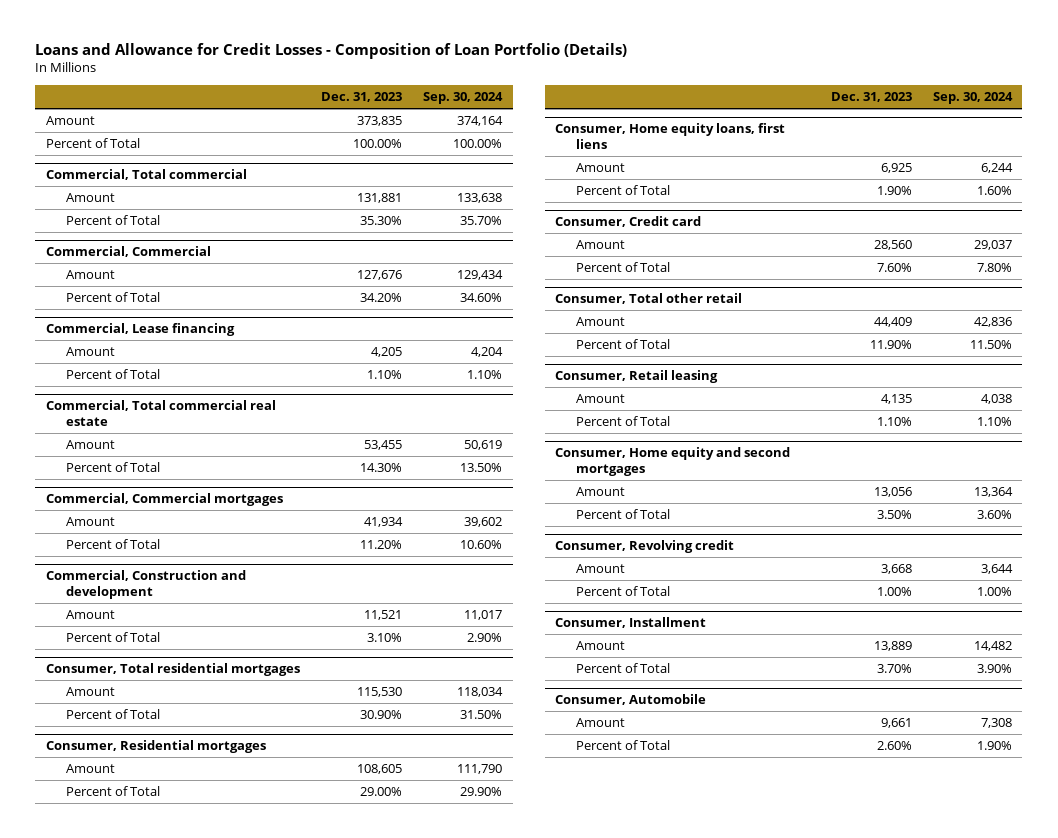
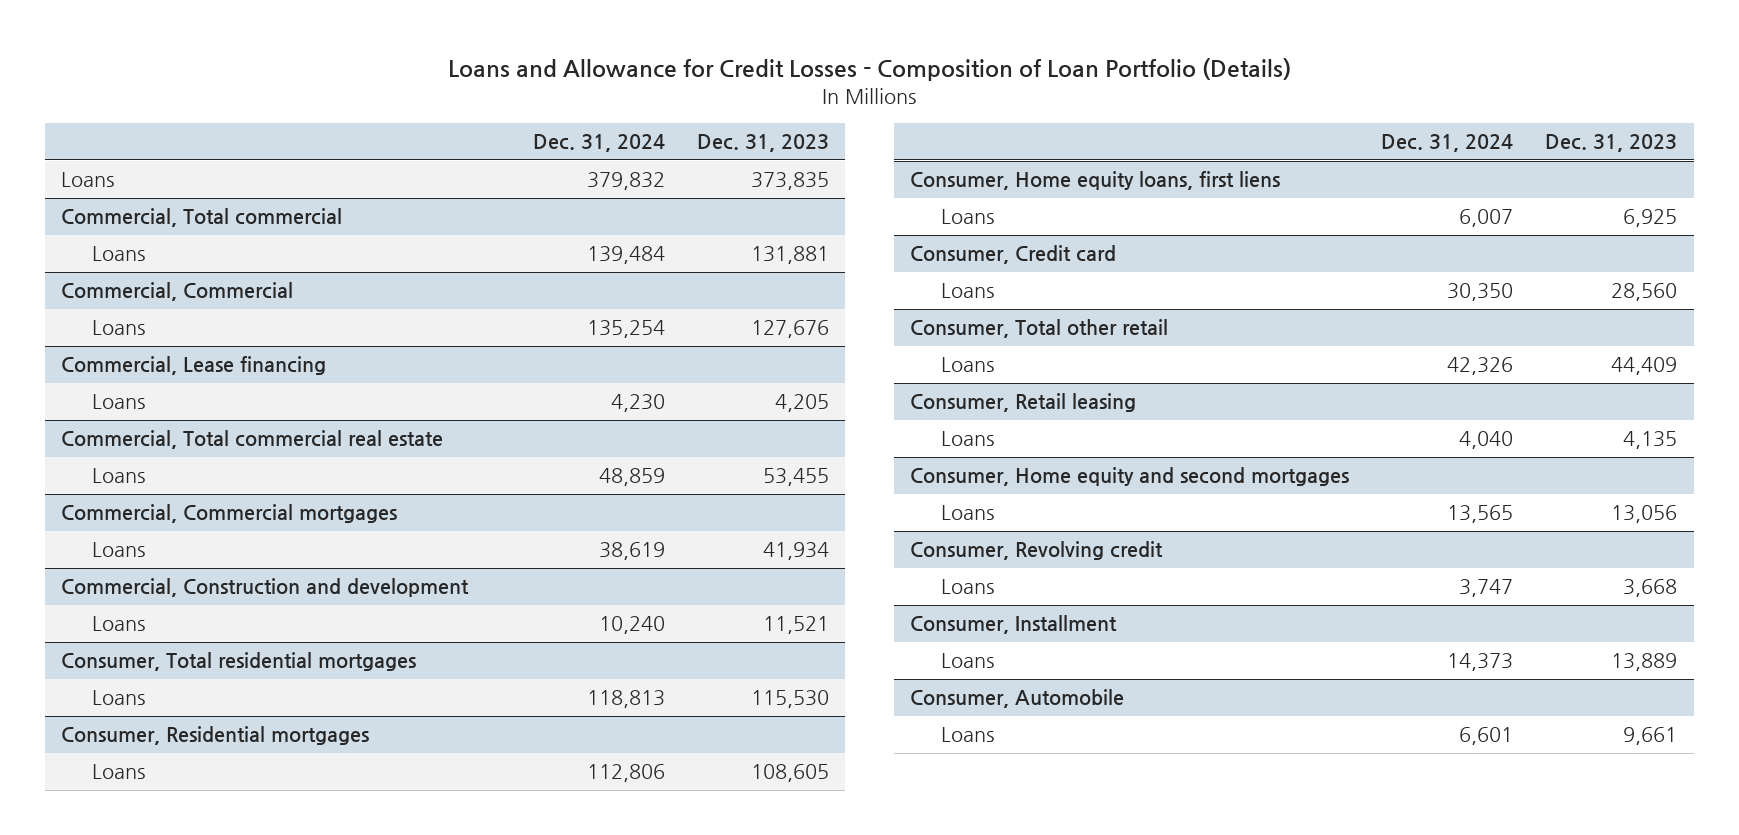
[423,92,504,105] Sep. 30, 2024 -> none
none -> [532,134,665,153] Dec. 31, 2024
[45,137,140,148] Percent of Total -> none
[45,115,95,125] Amount -> [61,172,115,188] Loans
[66,214,161,225] Percent of Total -> none
[66,192,116,202] Amount -> [92,246,146,262] Loans
[66,291,161,302] Percent of Total -> none
[66,269,116,279] Amount -> [92,320,146,336] Loans
[66,368,161,379] Percent of Total -> none
[66,346,116,356] Amount -> [92,394,146,410] Loans
[66,461,161,472] Percent of Total -> none
[66,439,116,449] Amount -> [92,468,146,484] Loans
[66,538,161,549] Percent of Total -> none
[66,516,116,526] Amount -> [92,542,146,558] Loans
[66,631,161,642] Percent of Total -> none
[66,609,116,619] Amount -> [92,616,146,632] Loans
[66,708,161,719] Percent of Total -> none
[66,686,116,696] Amount -> [92,690,146,706] Loans
[66,785,161,796] Percent of Total -> none
[66,763,116,773] Amount -> [92,764,146,780] Loans
[575,184,670,195] Percent of Total -> none
[575,162,625,172] Amount -> [941,209,995,225] Loans
[575,261,670,272] Percent of Total -> none
[575,239,625,249] Amount -> [941,283,995,299] Loans
[575,338,670,349] Percent of Total -> none
[575,316,625,326] Amount -> [941,357,995,373] Loans
[575,415,670,426] Percent of Total -> none
[575,393,625,403] Amount -> [941,431,995,447] Loans
[575,508,670,519] Percent of Total -> none
[575,486,625,496] Amount -> [941,505,995,521] Loans
[575,585,670,596] Percent of Total -> none
[575,563,625,573] Amount -> [941,579,995,595] Loans
[575,662,670,673] Percent of Total -> none
[575,640,625,650] Amount -> [941,653,995,669] Loans
[575,739,670,750] Percent of Total -> none
[575,717,625,727] Amount -> [941,727,995,743] Loans

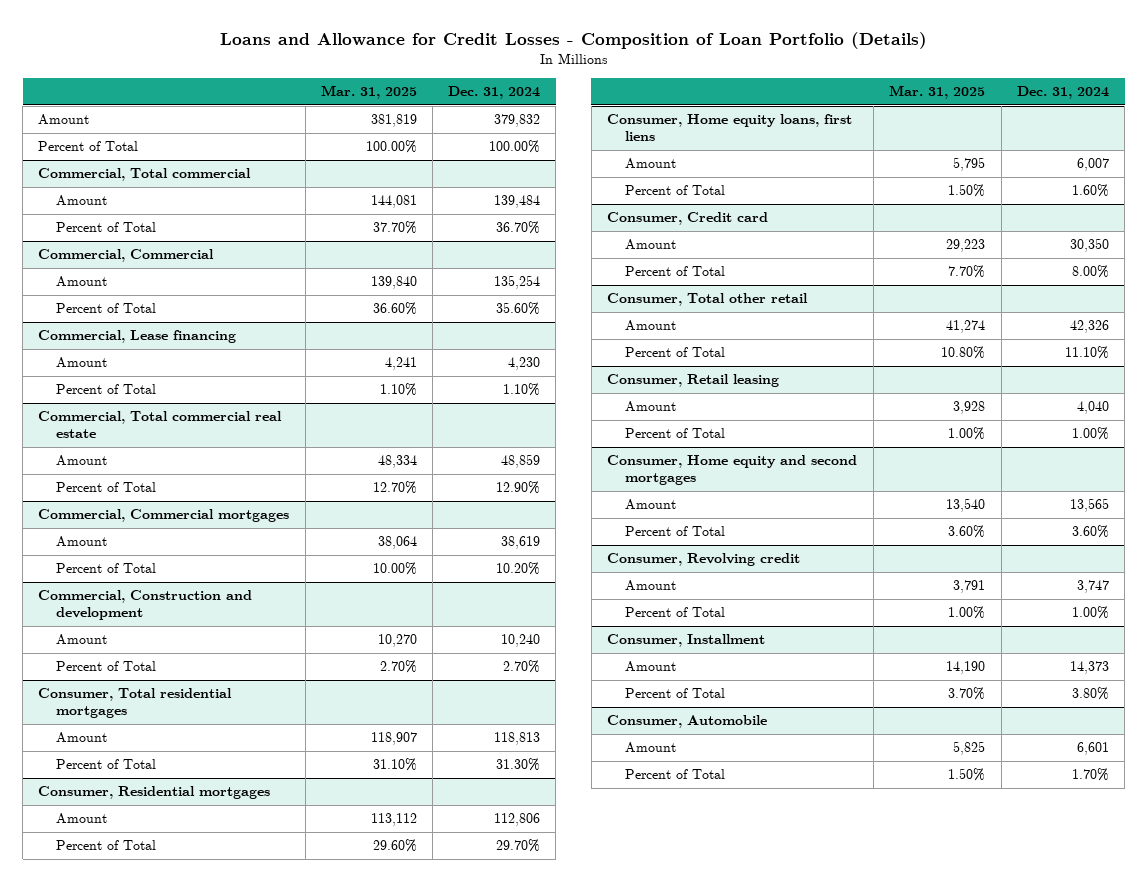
[696,134,829,153] Dec. 31, 2023 -> none
none -> [320,85,417,100] Mar. 31, 2025
[61,172,115,188] Loans -> [38,114,90,126] Amount
none -> [38,141,139,152] Percent of Total
[92,246,146,262] Loans -> [56,195,108,207] Amount
none -> [56,222,157,233] Percent of Total
[92,320,146,336] Loans -> [56,276,108,288] Amount
none -> [56,303,157,314] Percent of Total
[92,394,146,410] Loans -> [56,357,108,369] Amount
none -> [56,384,157,395] Percent of Total
[92,468,146,484] Loans -> [56,455,108,467] Amount
none -> [56,482,157,493] Percent of Total
[92,542,146,558] Loans -> [56,536,108,548] Amount
none -> [56,563,157,574] Percent of Total
[92,616,146,632] Loans -> [56,634,108,646] Amount
none -> [56,661,157,672] Percent of Total
[92,690,146,706] Loans -> [56,732,108,744] Amount
none -> [56,759,157,770] Percent of Total
[92,764,146,780] Loans -> [56,813,108,825] Amount
none -> [56,840,157,851] Percent of Total
[941,209,995,225] Loans -> [625,158,677,170] Amount
none -> [625,185,726,196] Percent of Total
[941,283,995,299] Loans -> [625,239,677,251] Amount
none -> [625,266,726,277] Percent of Total
[941,357,995,373] Loans -> [625,320,677,332] Amount
none -> [625,347,726,358] Percent of Total
[941,431,995,447] Loans -> [625,401,677,413] Amount
none -> [625,428,726,439] Percent of Total
[941,505,995,521] Loans -> [625,499,677,511] Amount
none -> [625,526,726,537] Percent of Total
[941,579,995,595] Loans -> [625,580,677,592] Amount
none -> [625,607,726,618] Percent of Total
[941,653,995,669] Loans -> [625,661,677,673] Amount
none -> [625,688,726,699] Percent of Total
[941,727,995,743] Loans -> [625,742,677,754] Amount
none -> [625,769,726,780] Percent of Total

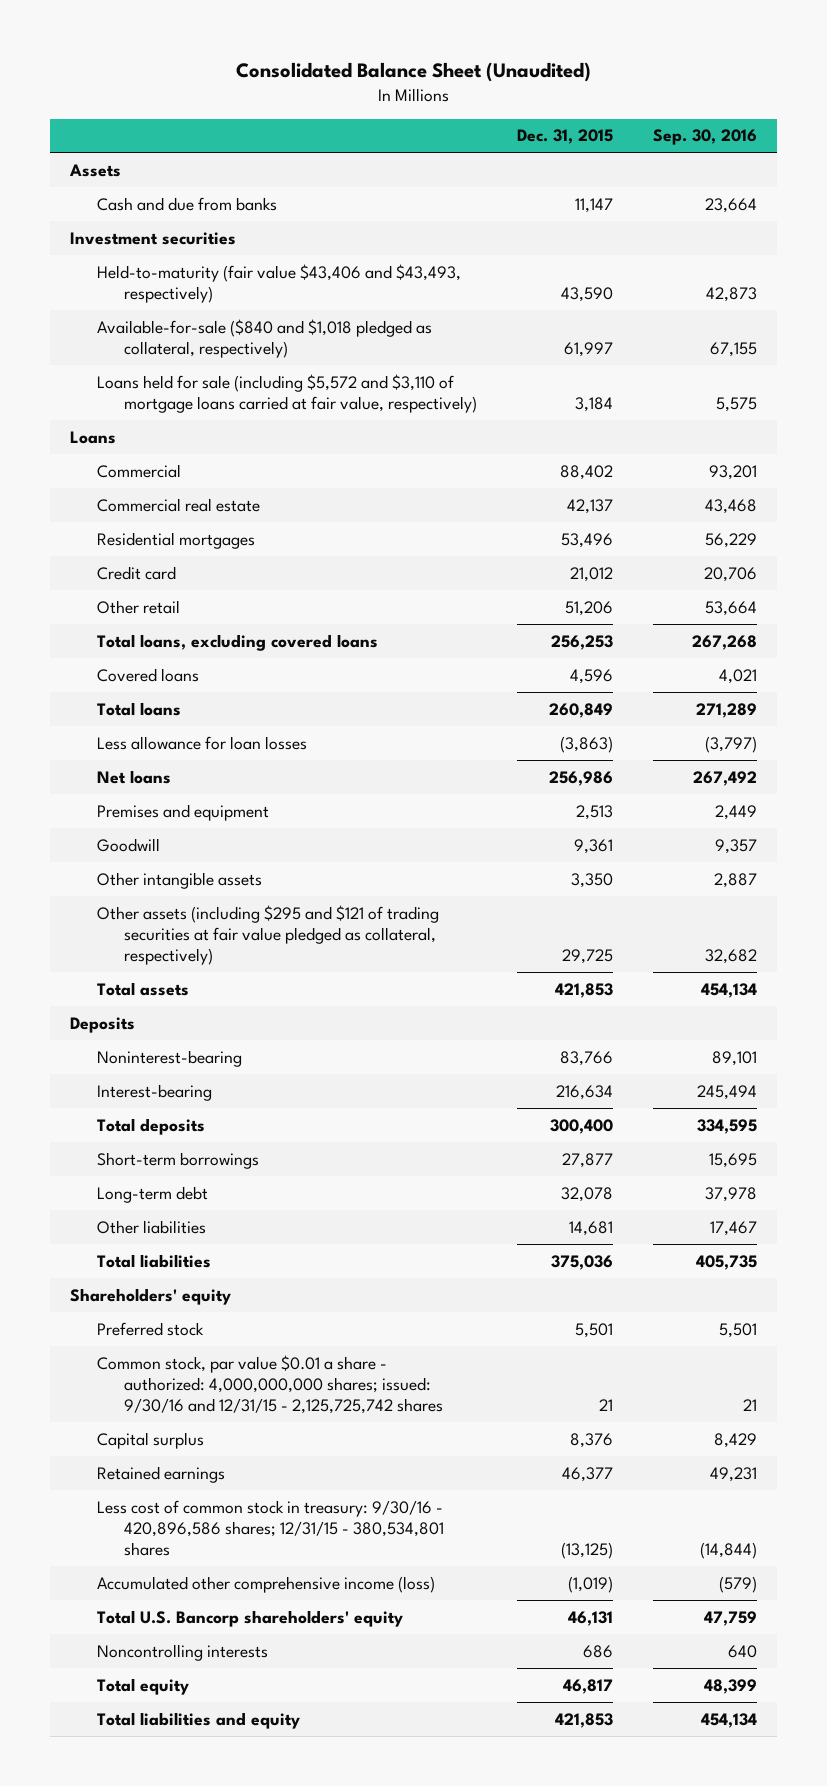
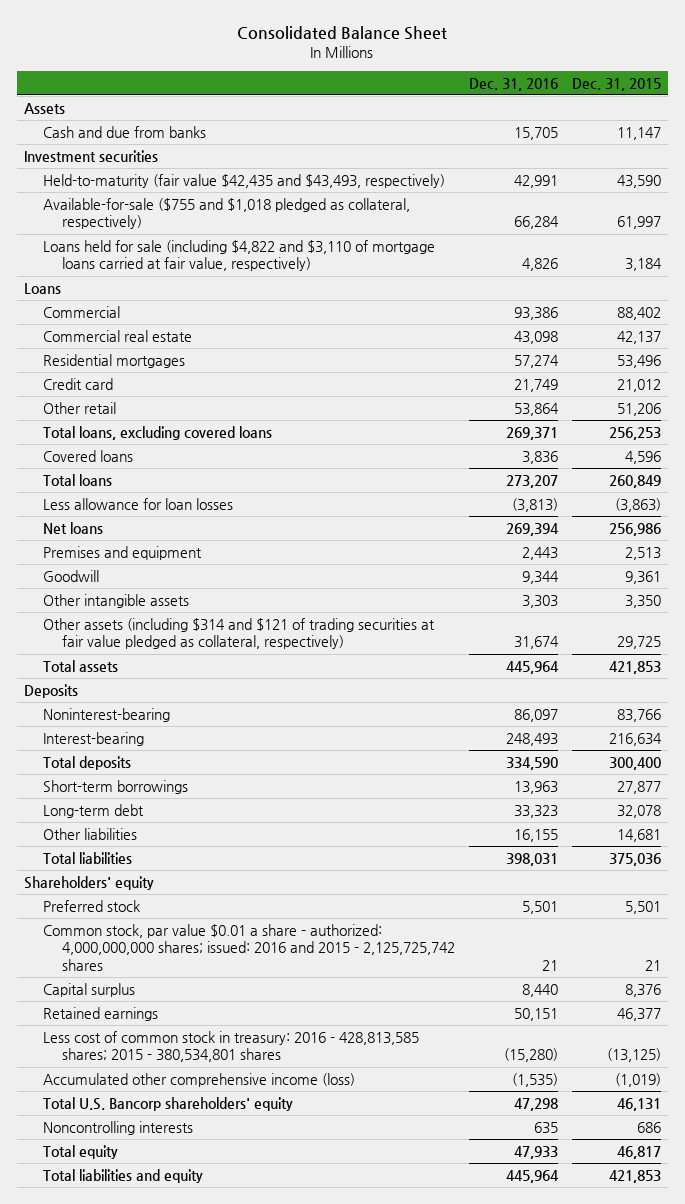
[235,62,591,83] Consolidated Balance Sheet (Unaudited) -> [237,26,448,41] Consolidated Balance Sheet
[653,129,758,146] Sep. 30, 2016 -> none
none -> [469,77,559,91] Dec. 31, 2016
[97,263,462,303] Held-to-maturity (fair value $43,406 and $43,493, respectively) -> [42,173,445,188] Held-to-maturity (fair value $42,435 and $43,493, respectively)
[97,318,433,358] Available-for-sale ($840 and $1,018 pledged as collateral, respectively) -> [42,197,410,230] Available-for-sale ($755 and $1,018 pledged as collateral, respectively)
[97,373,478,413] Loans held for sale (including $5,572 and $3,110 of mortgage loans carried at fair value, respectively) -> [42,239,435,272] Loans held for sale (including $4,822 and $3,110 of mortgage loans carried at fair value, respectively)
[97,904,440,965] Other assets (including $295 and $121 of trading securities at fair value pledged as collateral, respectively) -> [42,617,435,650] Other assets (including $314 and $121 of trading securities at fair value pledged as collateral, respectively)
[97,1354,444,1414] Common stock, par value $0.01 a share - authorized: 4,000,000,000 shares; issued: 9/30/16 and 12/31/15 - 2,125,725,742 shares -> [42,923,456,971] Common stock, par value $0.01 a share - authorized: 4,000,000,000 shares; issued: 2016 and 2015 - 2,125,725,742 shares
[97,1499,445,1556] Less cost of common stock in treasury: 9/30/16 - 420,896,586 shares; 12/31/15 - 380,534,801 shares -> [42,1030,419,1063] Less cost of common stock in treasury: 2016 - 428,813,585 shares; 2015 - 380,534,801 shares

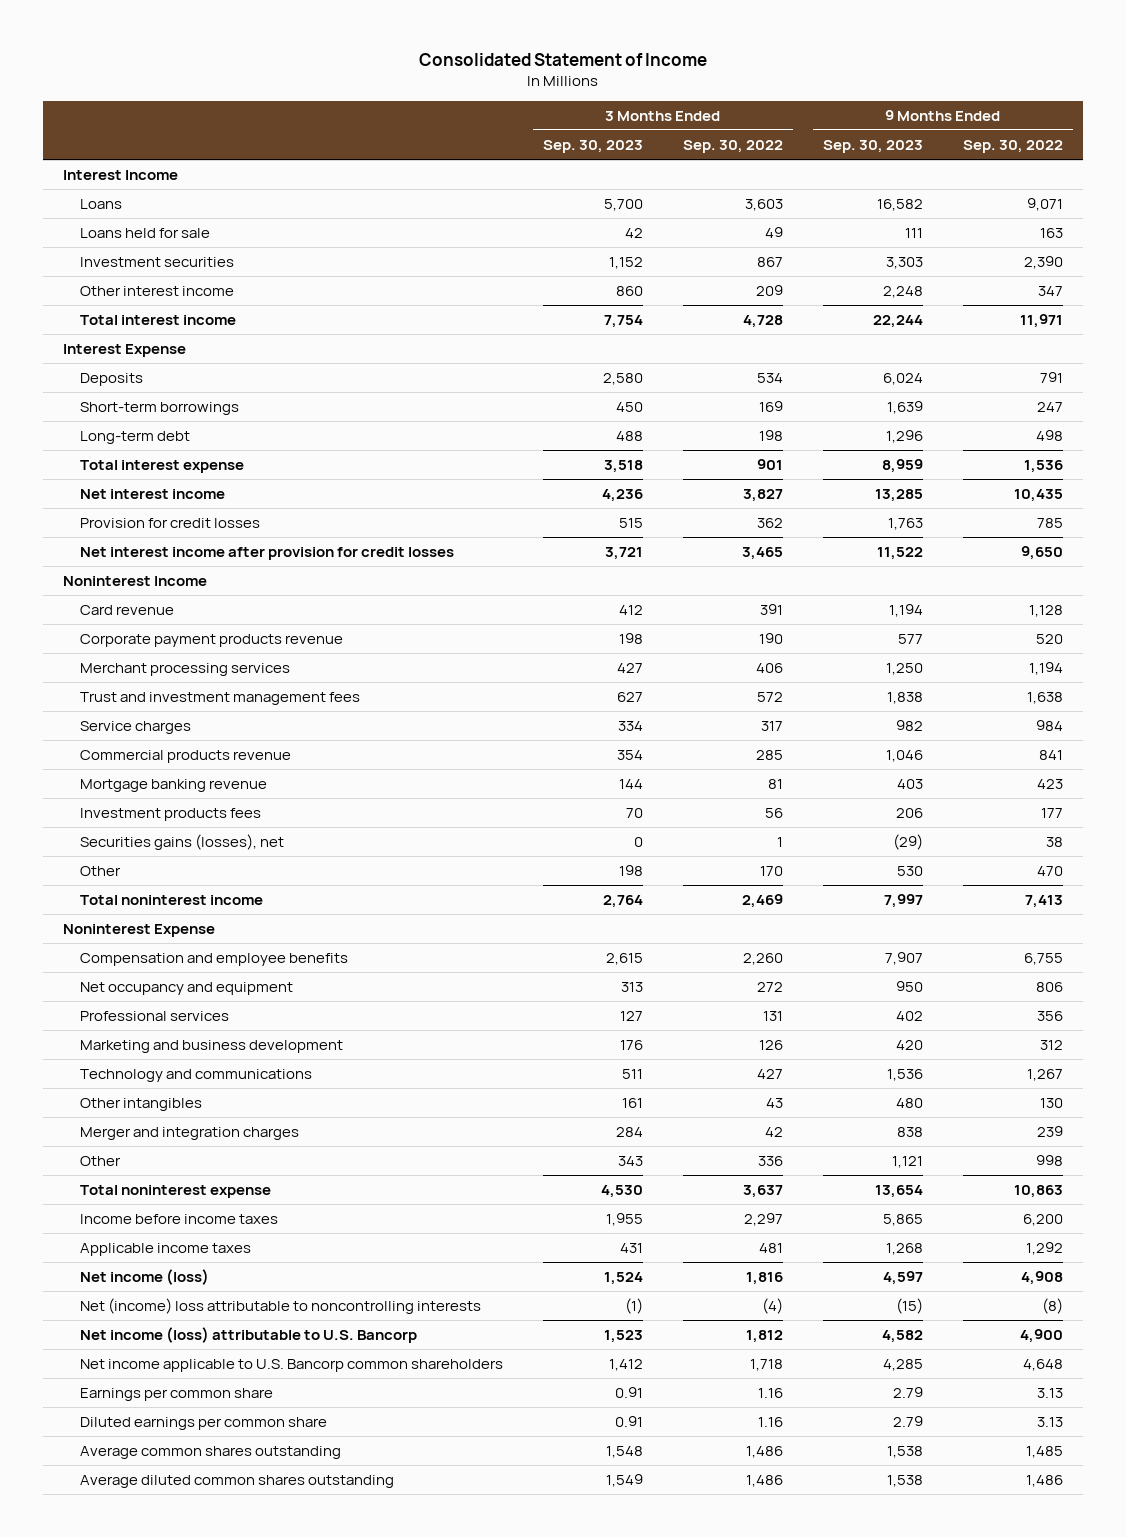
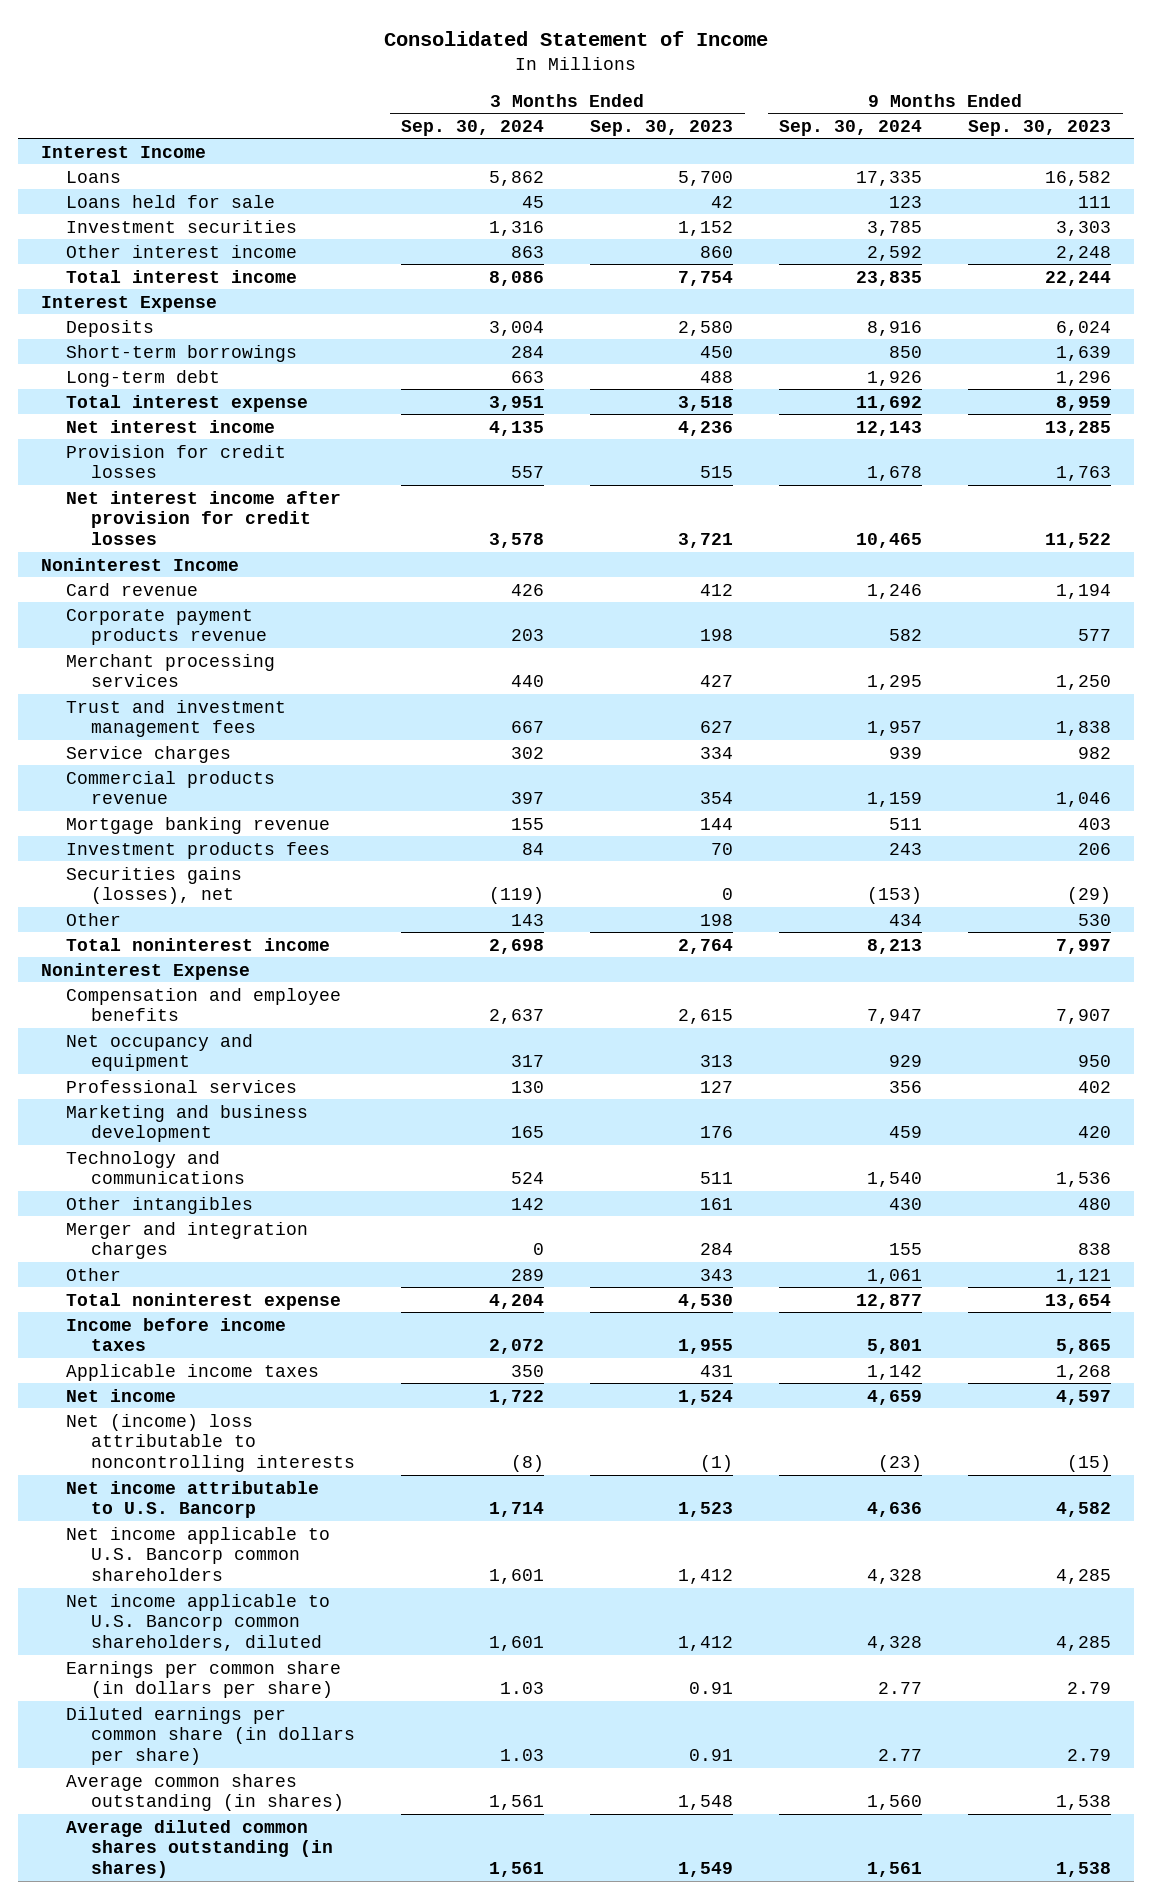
[683,139,784,153] Sep. 30, 2022 -> none
[963,139,1064,153] Sep. 30, 2022 -> none
none -> [401,119,545,136] Sep. 30, 2024
none -> [779,119,923,136] Sep. 30, 2024
[79,1269,209,1286] Net income (loss) -> [66,1388,177,1402] Net income
[79,1327,417,1344] Net income (loss) attributable to U.S. Bancorp -> [66,1480,320,1519] Net income attributable to U.S. Bancorp
none -> [66,1593,331,1652] Net income applicable to U.S. Bancorp common shareholders, diluted
[79,1388,273,1402] Earnings per common share -> [66,1660,342,1699] Earnings per common share (in dollars per share)
[79,1417,327,1431] Diluted earnings per common share -> [66,1706,356,1766] Diluted earnings per common share (in dollars per share)
[79,1446,341,1460] Average common shares outstanding -> [66,1773,345,1812] Average common shares outstanding (in shares)
[79,1475,394,1489] Average diluted common shares outstanding -> [66,1819,334,1879] Average diluted common shares outstanding (in shares)

